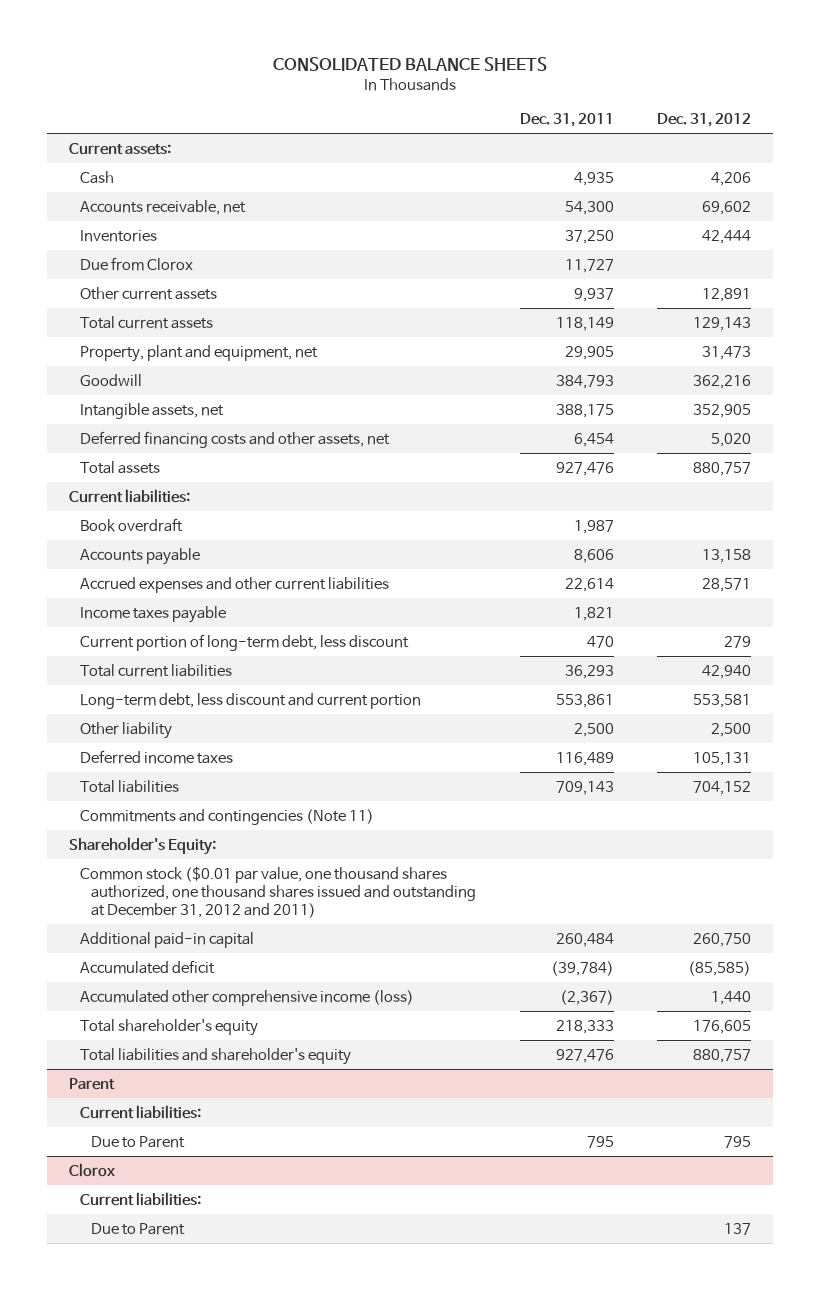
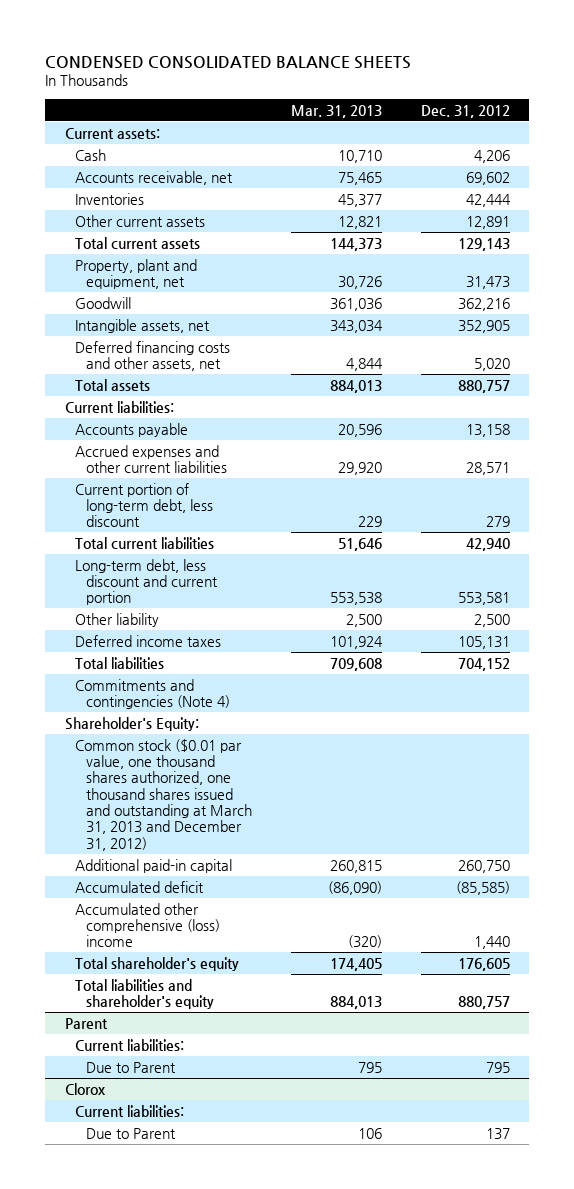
[273,57,548,72] CONSOLIDATED BALANCE SHEETS -> [45,55,412,69] CONDENSED CONSOLIDATED BALANCE SHEETS
[519,113,614,128] Dec. 31, 2011 -> none
none -> [290,104,382,118] Mar. 31, 2013
[80,256,194,271] Due from Clorox -> none
[80,517,184,532] Book overdraft -> none
[80,605,227,623] Income taxes payable -> none
[80,808,375,825] Commitments and contingencies (Note 11) -> [75,678,230,710] Commitments and contingencies (Note 4)
[80,865,476,919] Common stock ($0.01 par value, one thousand shares authorized, one thousand shares issued and outstanding at December 31, 2012 and 2011) -> [75,738,252,851] Common stock ($0.01 par value, one thousand shares authorized, one thousand shares issued and outstanding at March 31, 2013 and December 31, 2012)
[80,989,415,1006] Accumulated other comprehensive income (loss) -> [75,902,220,948] Accumulated other comprehensive (loss) income

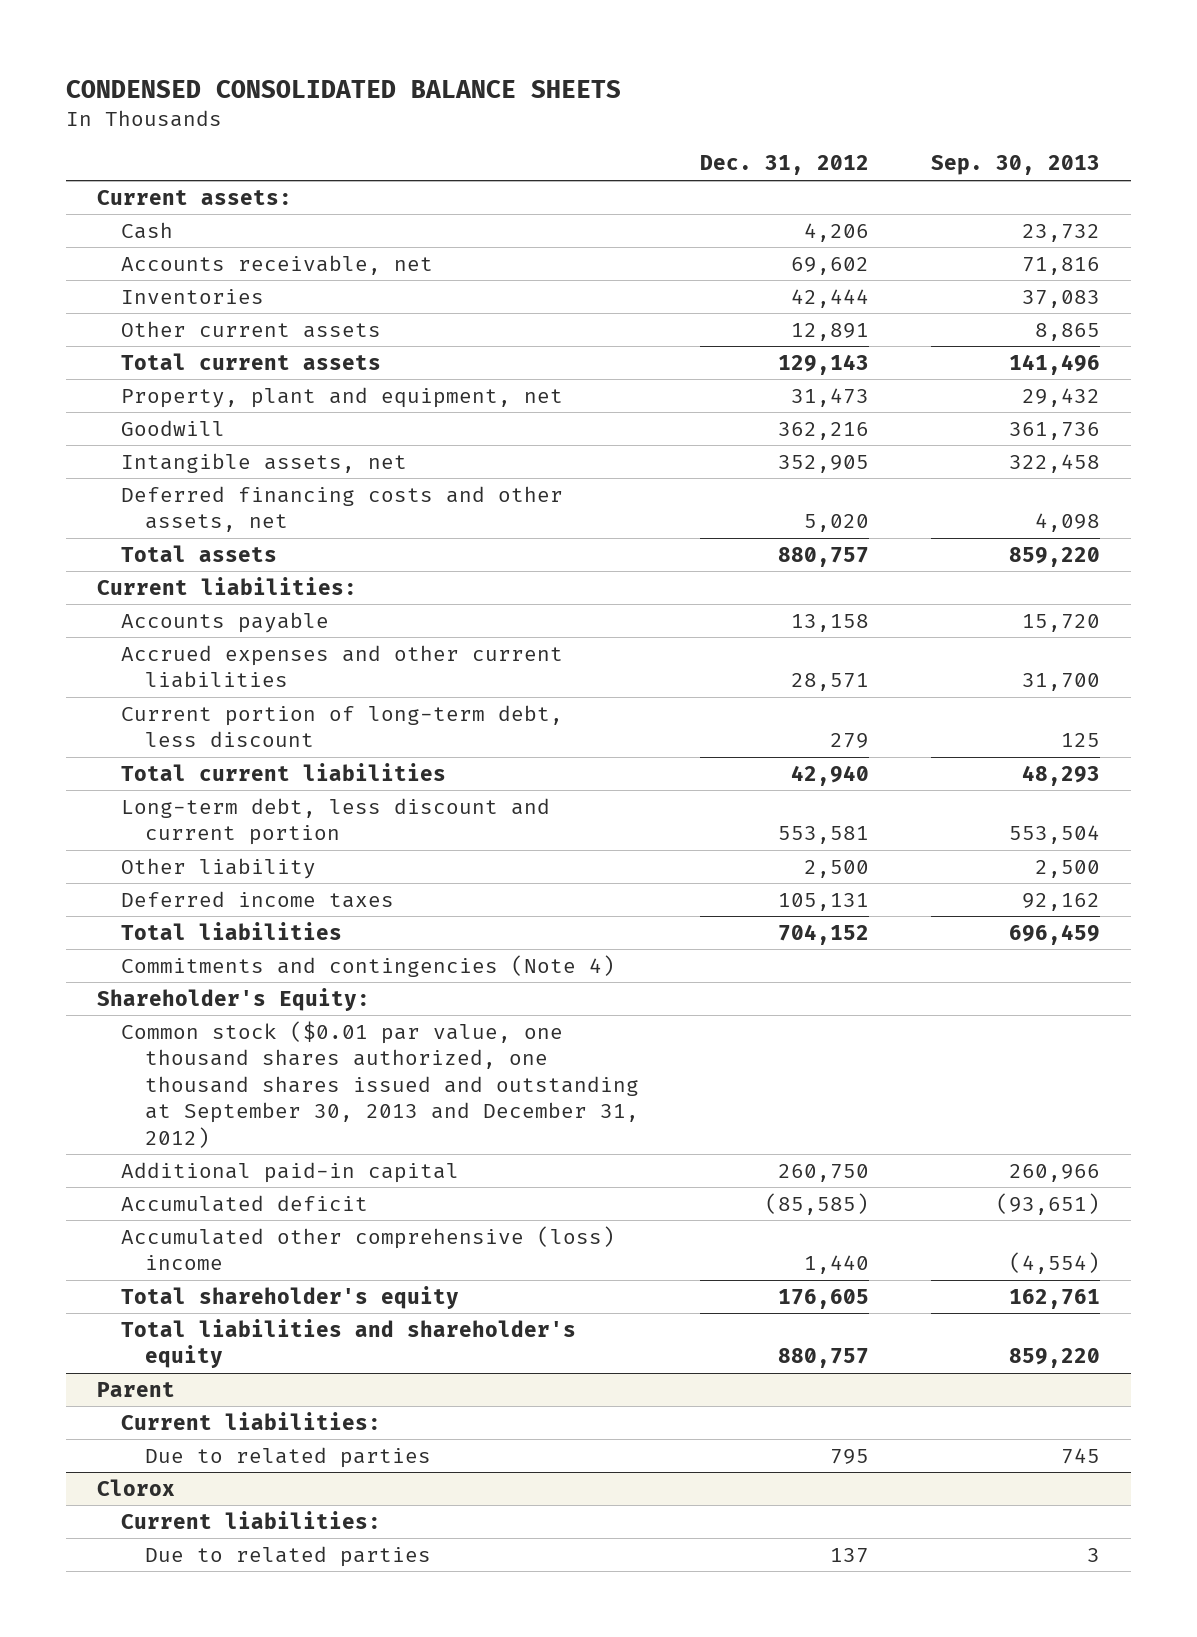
[290,104,382,118] Mar. 31, 2013 -> none
none -> [930,155,1100,176] Sep. 30, 2013
[75,738,252,851] Common stock ($0.01 par value, one thousand shares authorized, one thousand shares issued and outstanding at March 31, 2013 and December 31, 2012) -> [120,1020,639,1148] Common stock ($0.01 par value, one thousand shares authorized, one thousand shares issued and outstanding at September 30, 2013 and December 31, 2012)
[85,1061,176,1073] Due to Parent -> [144,1446,431,1468] Due to related parties
[85,1127,176,1139] Due to Parent -> [144,1545,431,1567] Due to related parties

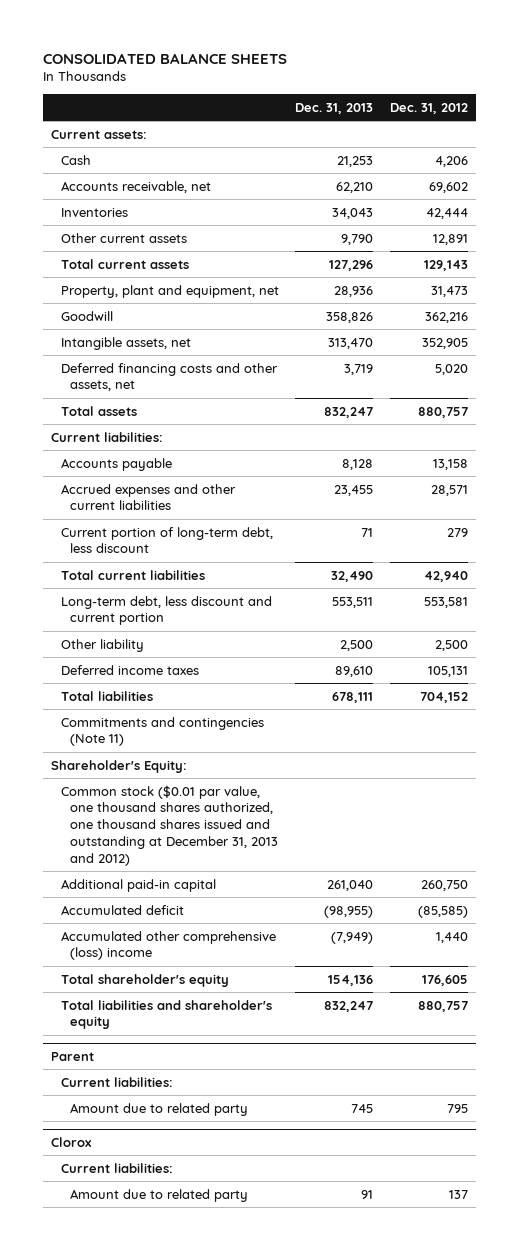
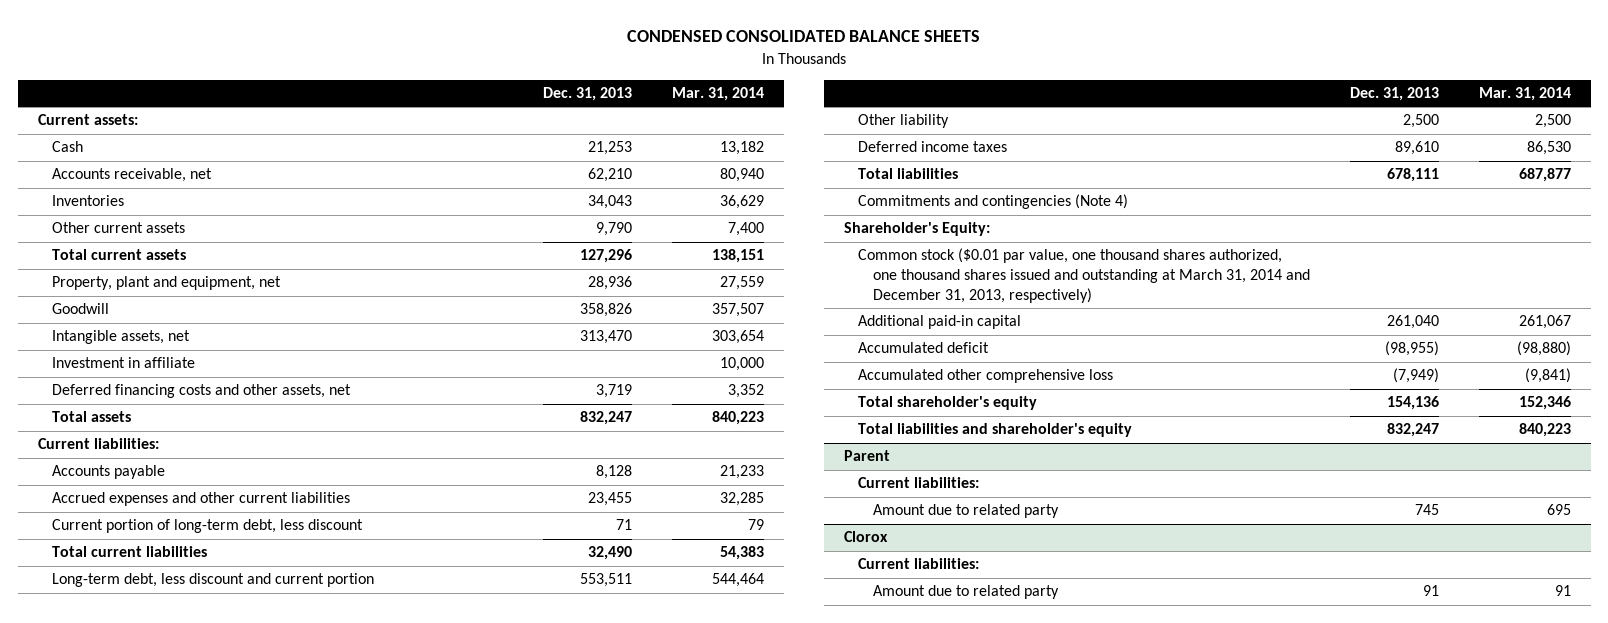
[43,52,288,64] CONSOLIDATED BALANCE SHEETS -> [627,30,981,43] CONDENSED CONSOLIDATED BALANCE SHEETS
[389,102,468,114] Dec. 31, 2012 -> none
none -> [672,86,765,101] Mar. 31, 2014
none -> [51,357,195,369] Investment in affiliate
[60,716,264,747] Commitments and contingencies (Note 11) -> [858,194,1129,210] Commitments and contingencies (Note 4)
[60,784,278,866] Common stock ($0.01 par value, one thousand shares authorized, one thousand shares issued and outstanding at December 31, 2013 and 2012) -> [858,248,1310,303] Common stock ($0.01 par value, one thousand shares authorized, one thousand shares issued and outstanding at March 31, 2014 and December 31, 2013, respectively)
[60,930,276,961] Accumulated other comprehensive (loss) income -> [858,369,1114,384] Accumulated other comprehensive loss

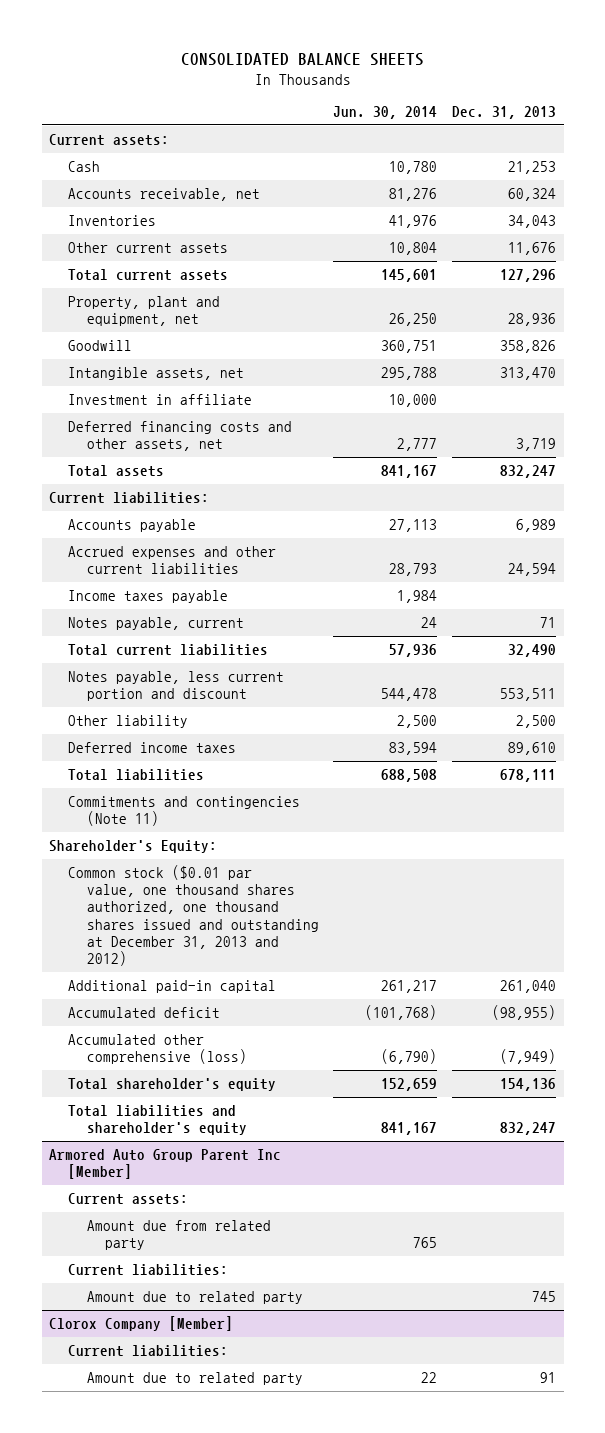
[627,30,981,43] CONDENSED CONSOLIDATED BALANCE SHEETS -> [180,53,424,67] CONSOLIDATED BALANCE SHEETS
[672,86,765,101] Mar. 31, 2014 -> none
none -> [333,106,438,120] Jun. 30, 2014
[588,168,633,183] 62,210 -> [508,187,557,201] 60,324
[596,222,633,237] 9,790 -> [508,241,557,255] 11,676
[596,465,633,480] 8,128 -> [516,518,557,532] 6,989
[588,492,633,507] 23,455 -> [508,563,557,577] 24,594
none -> [67,589,228,603] Income taxes payable
[51,519,363,534] Current portion of long-term debt, less discount -> [67,616,244,630] Notes payable, current
[51,573,374,588] Long-term debt, less discount and current portion -> [67,670,284,702] Notes payable, less current portion and discount
[858,194,1129,210] Commitments and contingencies (Note 4) -> [67,795,300,827] Commitments and contingencies (Note 11)
[858,248,1310,303] Common stock ($0.01 par value, one thousand shares authorized, one thousand shares issued and outstanding at March 31, 2014 and December 31, 2013, respectively) -> [67,864,319,967] Common stock ($0.01 par value, one thousand shares authorized, one thousand shares issued and outstanding at December 31, 2013 and 2012)
[858,369,1114,384] Accumulated other comprehensive loss -> [67,1033,247,1065] Accumulated other comprehensive (loss)
[843,450,890,462] Parent -> none
none -> [49,1148,282,1180] Armored Auto Group Parent Inc [Member]
none -> [67,1192,188,1205] Current assets:
none -> [86,1219,271,1251] Amount due from related party
[843,531,888,543] Clorox -> none
none -> [49,1315,234,1331] Clorox Company [Member]

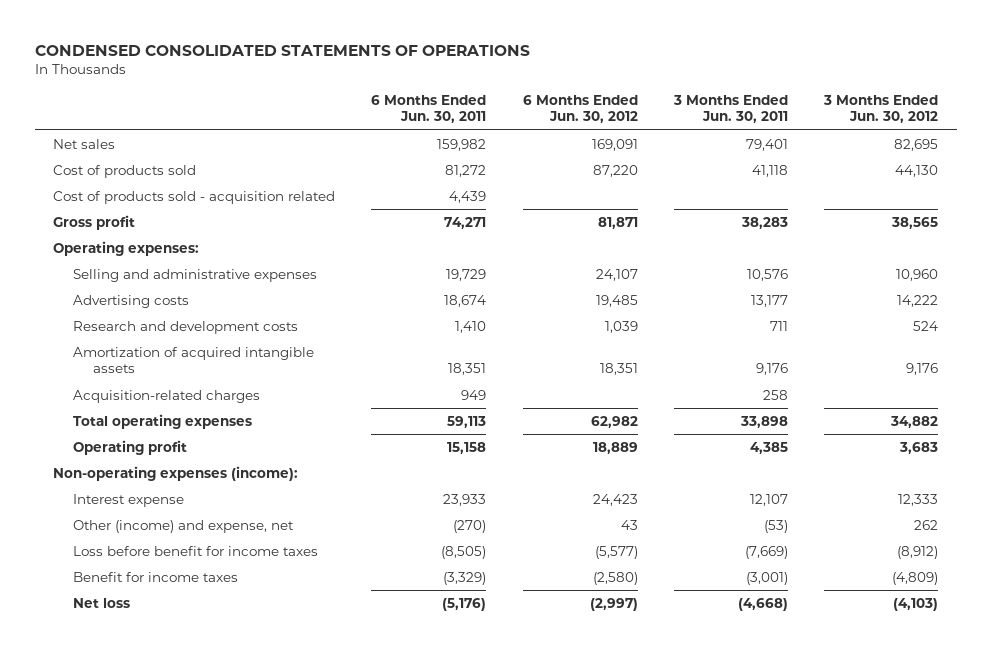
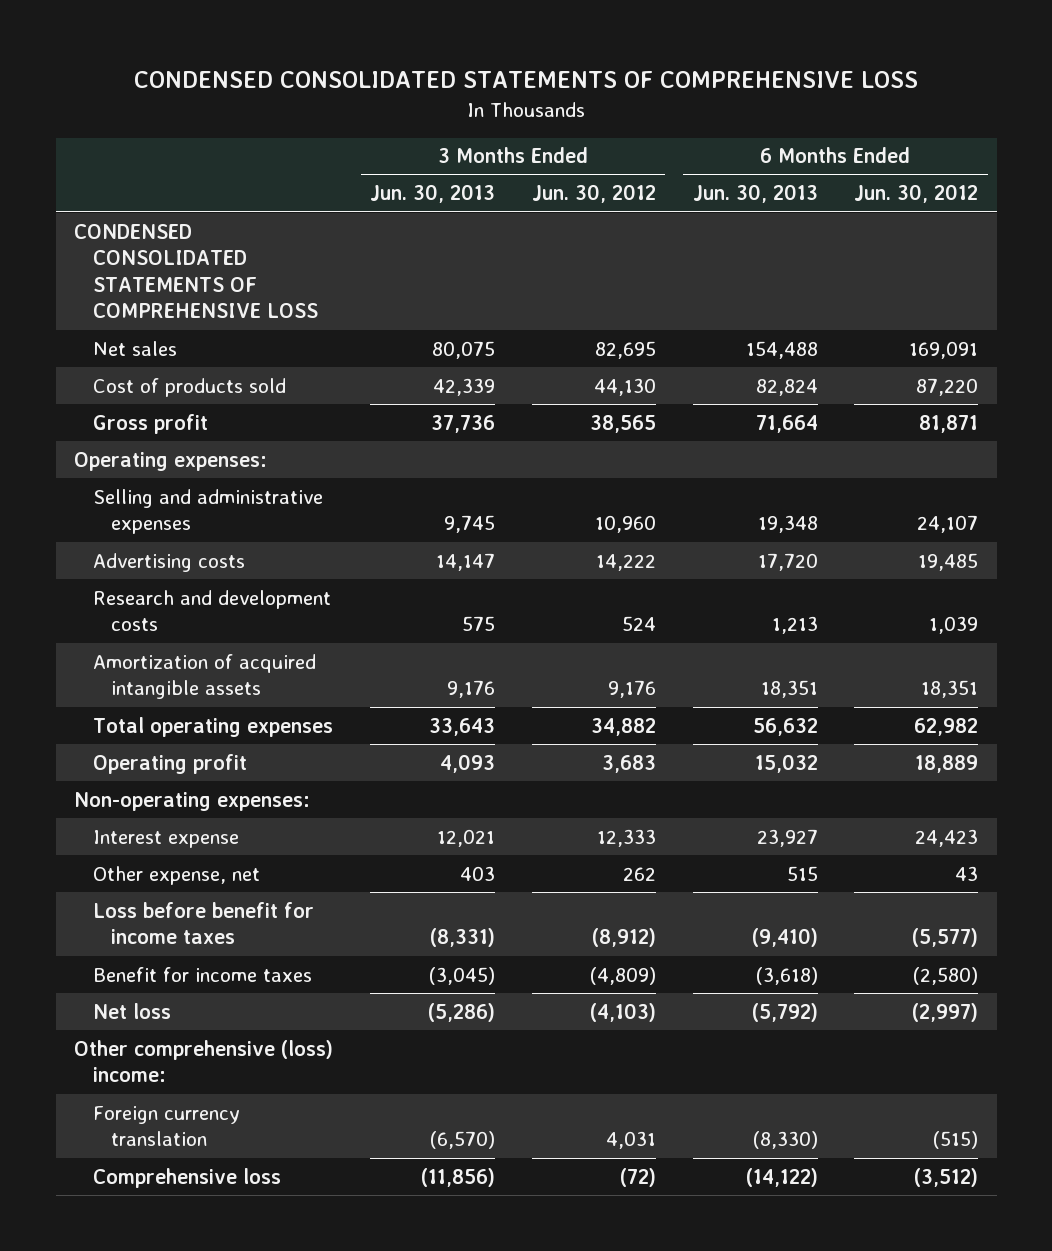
[34,44,530,56] CONDENSED CONSOLIDATED STATEMENTS OF OPERATIONS -> [134,71,919,89] CONDENSED CONSOLIDATED STATEMENTS OF COMPREHENSIVE LOSS
[371,95,487,124] 6 Months Ended Jun. 30, 2011 -> none
[673,95,789,124] 3 Months Ended Jun. 30, 2011 -> none
none -> [369,184,495,204] Jun. 30, 2013
none -> [692,184,818,204] Jun. 30, 2013
none -> [73,223,318,319] CONDENSED CONSOLIDATED STATEMENTS OF COMPREHENSIVE LOSS
[52,190,335,204] Cost of products sold - acquisition related -> none
[72,389,260,403] Acquisition-related charges -> none
[52,465,298,481] Non-operating expenses (income): -> [73,791,310,811] Non-operating expenses:
[72,519,294,533] Other (income) and expense, net -> [92,865,260,885] Other expense, net
none -> [73,1039,333,1083] Other comprehensive (loss) income:
none -> [92,1105,240,1147] Foreign currency translation
none -> [92,1167,281,1188] Comprehensive loss

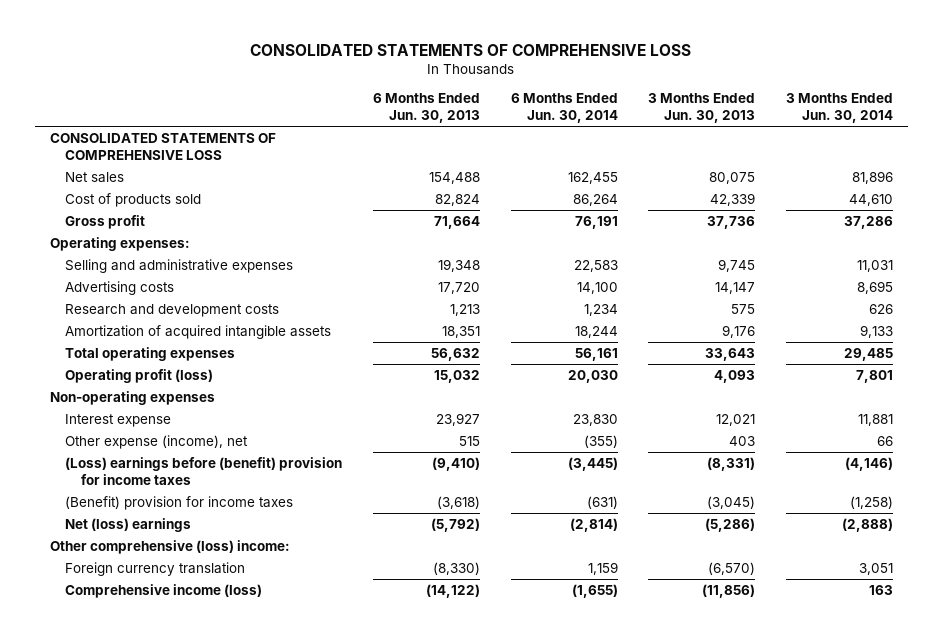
[134,71,919,89] CONDENSED CONSOLIDATED STATEMENTS OF COMPREHENSIVE LOSS -> [250,43,692,56] CONSOLIDATED STATEMENTS OF COMPREHENSIVE LOSS
[531,184,656,204] Jun. 30, 2012 -> none
[854,184,979,204] Jun. 30, 2012 -> none
none -> [510,93,618,124] 6 Months Ended Jun. 30, 2014
none -> [785,93,893,124] 3 Months Ended Jun. 30, 2014
[73,223,318,319] CONDENSED CONSOLIDATED STATEMENTS OF COMPREHENSIVE LOSS -> [50,132,277,160] CONSOLIDATED STATEMENTS OF COMPREHENSIVE LOSS
[92,753,247,774] Operating profit -> [65,368,214,383] Operating profit (loss)
[73,791,310,811] Non-operating expenses: -> [50,390,216,405] Non-operating expenses
[92,865,260,885] Other expense, net -> [65,434,249,449] Other expense (income), net
[92,901,314,945] Loss before benefit for income taxes -> [65,456,343,485] (Loss) earnings before (benefit) provision for income taxes
[92,966,312,982] Benefit for income taxes -> [65,495,294,510] (Benefit) provision for income taxes
[92,1002,171,1019] Net loss -> [65,517,192,532] Net (loss) earnings
[92,1167,281,1188] Comprehensive loss -> [65,583,263,598] Comprehensive income (loss)

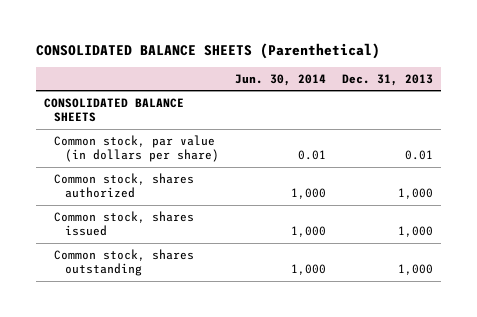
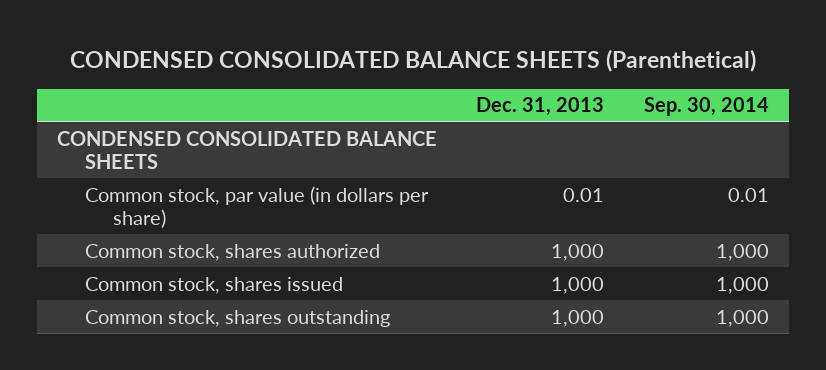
[35,42,380,59] CONSOLIDATED BALANCE SHEETS (Parenthetical) -> [69,49,756,73] CONDENSED CONSOLIDATED BALANCE SHEETS (Parenthetical)
[234,73,326,86] Jun. 30, 2014 -> none
none -> [644,97,770,117] Sep. 30, 2014
[43,97,184,123] CONSOLIDATED BALANCE SHEETS -> [56,130,437,170] CONDENSED CONSOLIDATED BALANCE SHEETS

